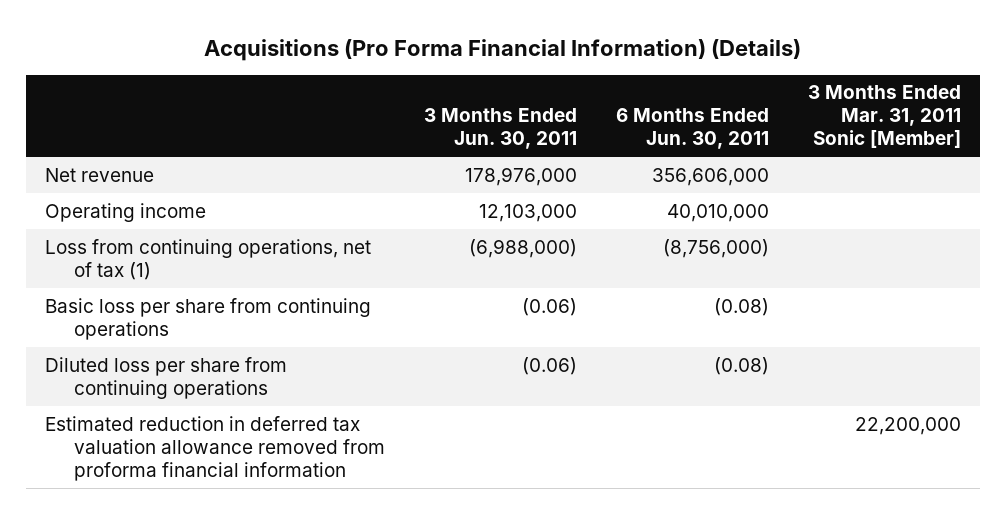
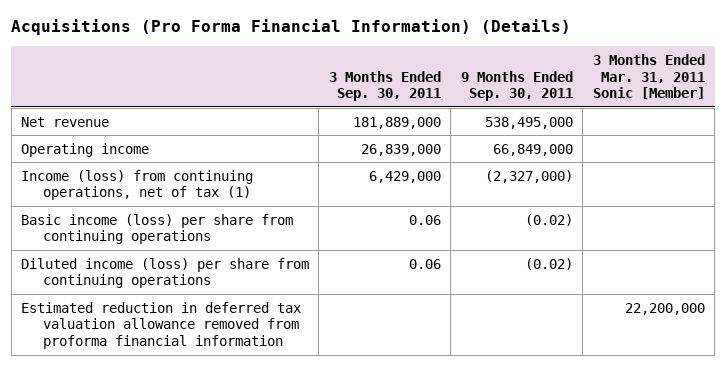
[424,108,578,150] 3 Months Ended Jun. 30, 2011 -> none
[616,108,770,150] 6 Months Ended Jun. 30, 2011 -> none
none -> [328,70,441,102] 3 Months Ended Sep. 30, 2011
none -> [460,70,573,102] 9 Months Ended Sep. 30, 2011
[45,238,372,280] Loss from continuing operations, net of tax (1) -> [21,169,254,201] Income (loss) from continuing operations, net of tax (1)
[45,297,372,340] Basic loss per share from continuing operations -> [21,213,294,245] Basic income (loss) per share from continuing operations
[45,356,288,399] Diluted loss per share from continuing operations -> [21,257,310,289] Diluted income (loss) per share from continuing operations

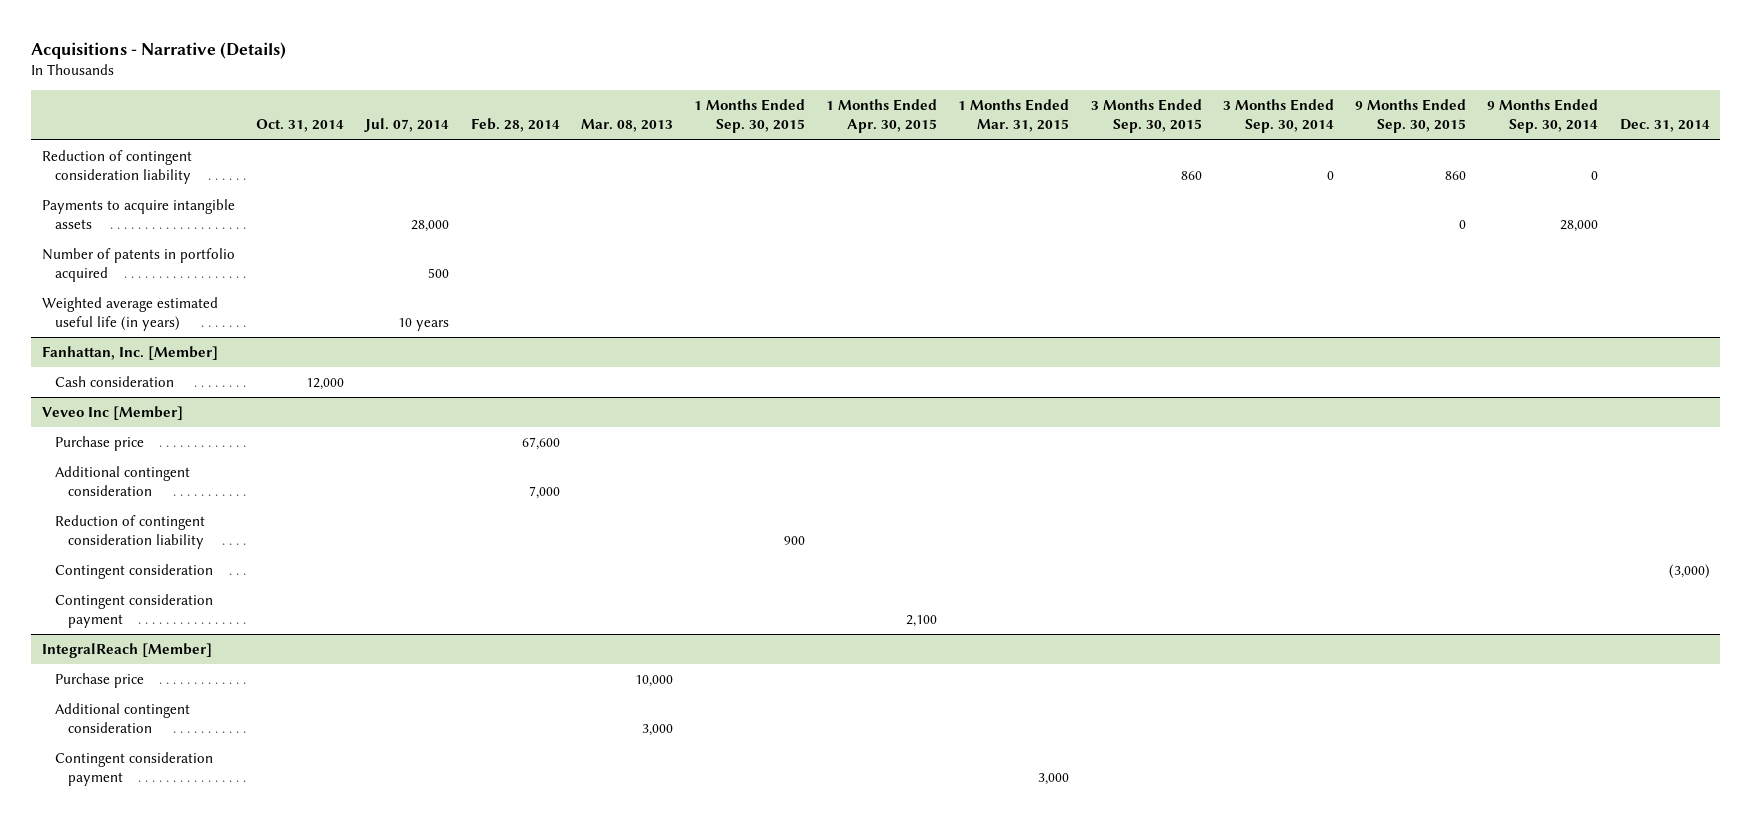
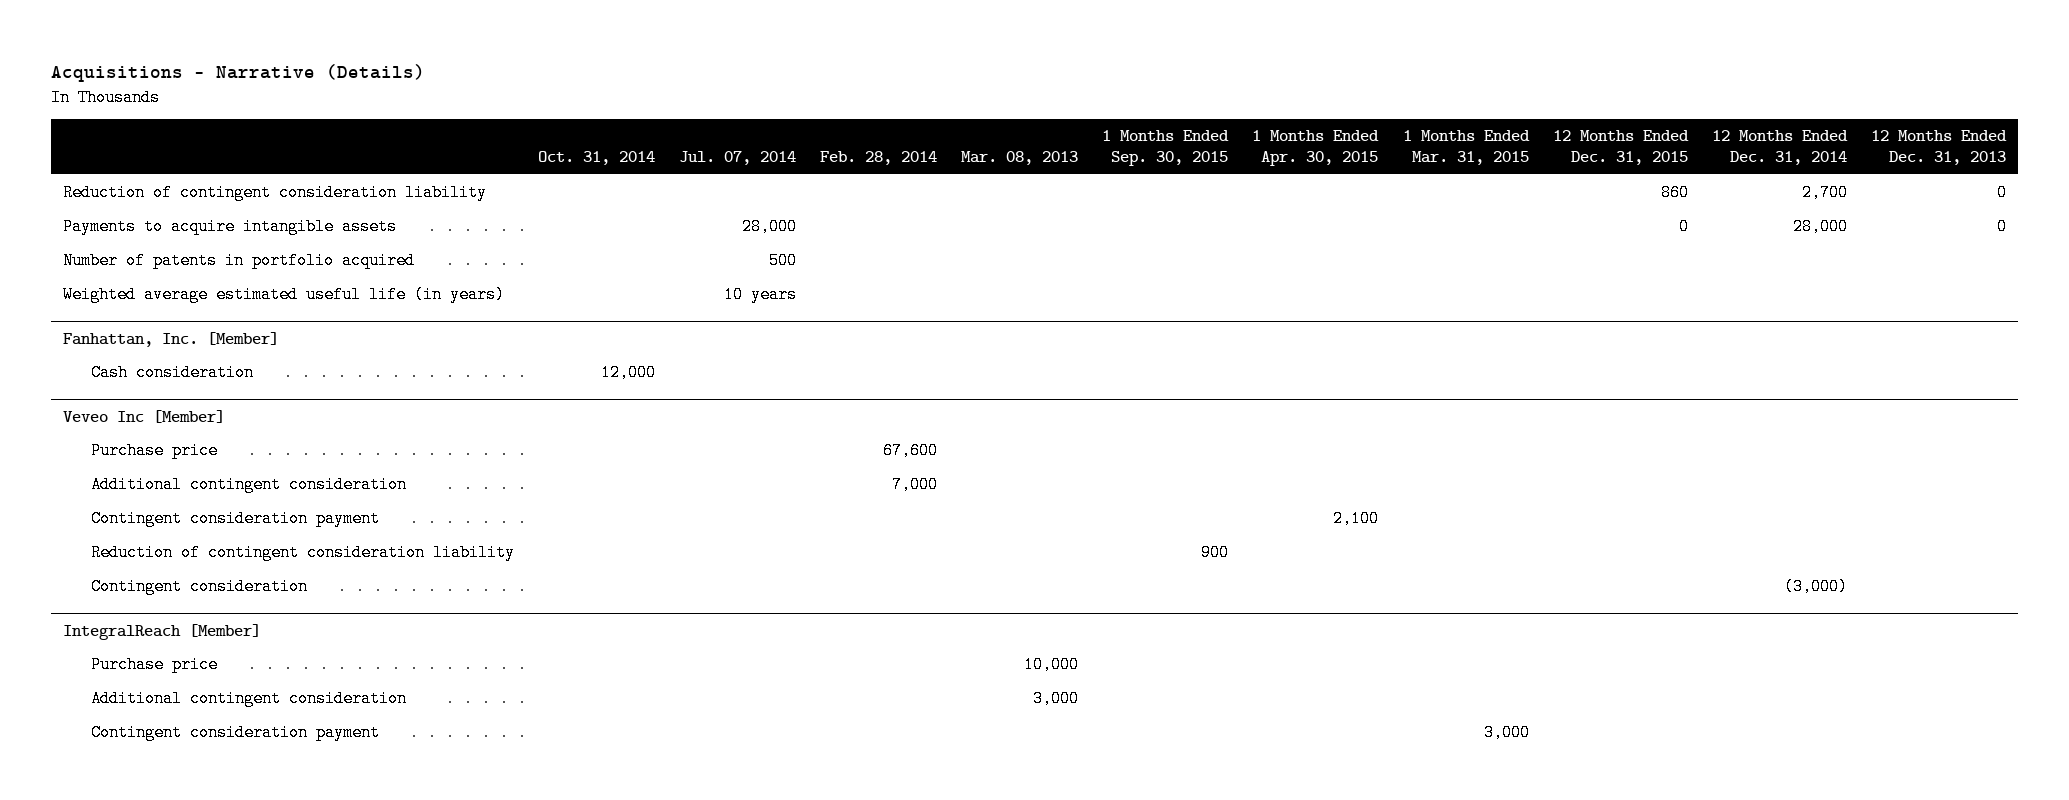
[1090,99,1202,134] 3 Months Ended Sep. 30, 2015 -> none
[1222,99,1334,134] 3 Months Ended Sep. 30, 2014 -> none
[1355,99,1467,134] 9 Months Ended Sep. 30, 2015 -> none
[1487,99,1599,134] 9 Months Ended Sep. 30, 2014 -> none
[1619,119,1710,133] Dec. 31, 2014 -> none
none -> [1552,130,1689,166] 12 Months Ended Dec. 31, 2015
none -> [1711,130,1848,166] 12 Months Ended Dec. 31, 2014
none -> [1870,130,2007,166] 12 Months Ended Dec. 31, 2013
[55,593,214,629] Contingent consideration payment -> [90,510,380,528] Contingent consideration payment

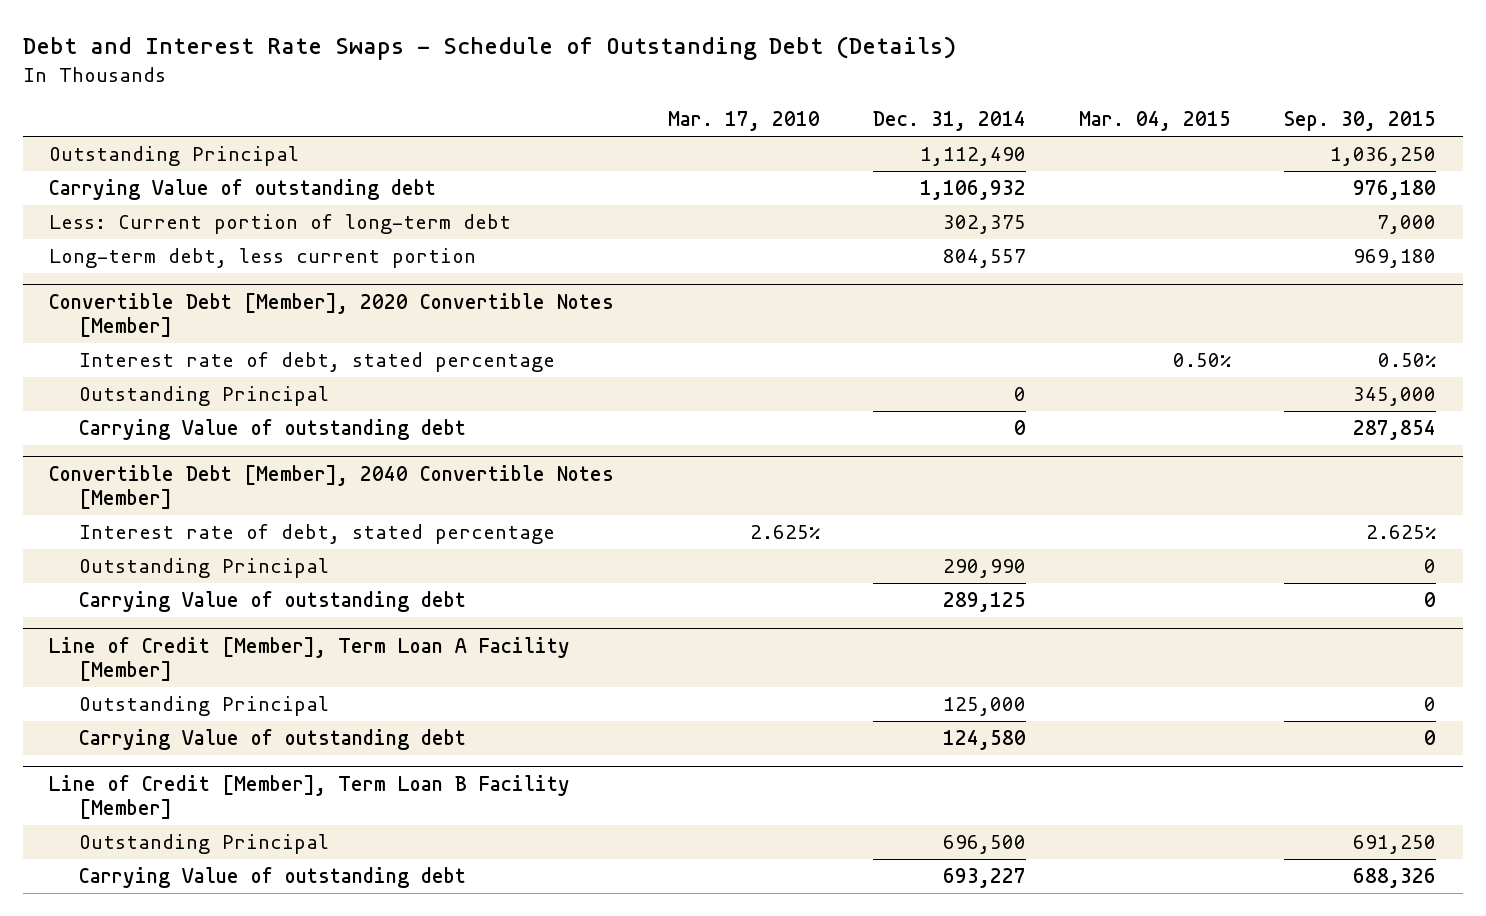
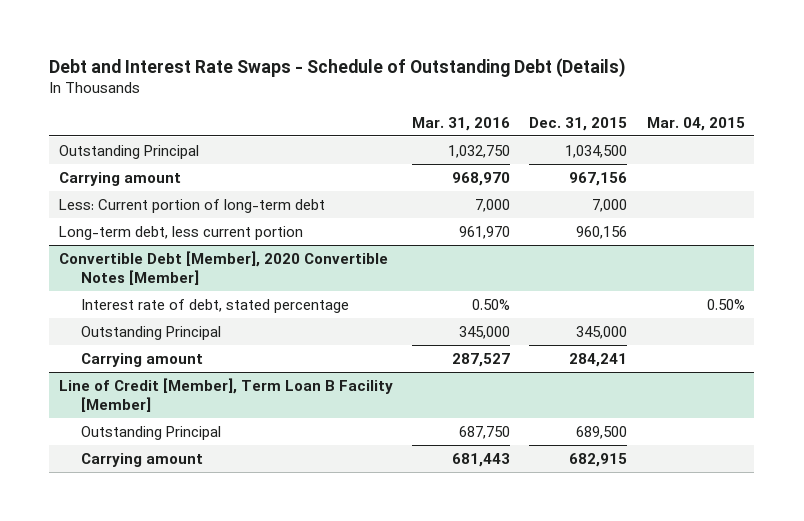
[667,111,820,132] Mar. 17, 2010 -> none
[872,111,1026,132] Dec. 31, 2014 -> none
[1284,111,1437,132] Sep. 30, 2015 -> none
none -> [412,116,511,131] Mar. 31, 2016
none -> [529,116,628,131] Dec. 31, 2015
[49,179,437,201] Carrying Value of outstanding debt -> [59,172,182,187] Carrying amount
[49,464,615,509] Convertible Debt [Member], 2040 Convertible Notes [Member] -> none
[78,524,555,545] Interest rate of debt, stated percentage -> none
[78,558,329,579] Outstanding Principal -> none
[78,591,466,613] Carrying Value of outstanding debt -> none
[49,636,571,681] Line of Credit [Member], Term Loan A Facility [Member] -> none
[78,696,329,717] Outstanding Principal -> none
[78,729,466,751] Carrying Value of outstanding debt -> none
[78,419,466,441] Carrying Value of outstanding debt -> [80,353,203,368] Carrying amount
[78,867,466,889] Carrying Value of outstanding debt -> [80,453,203,468] Carrying amount

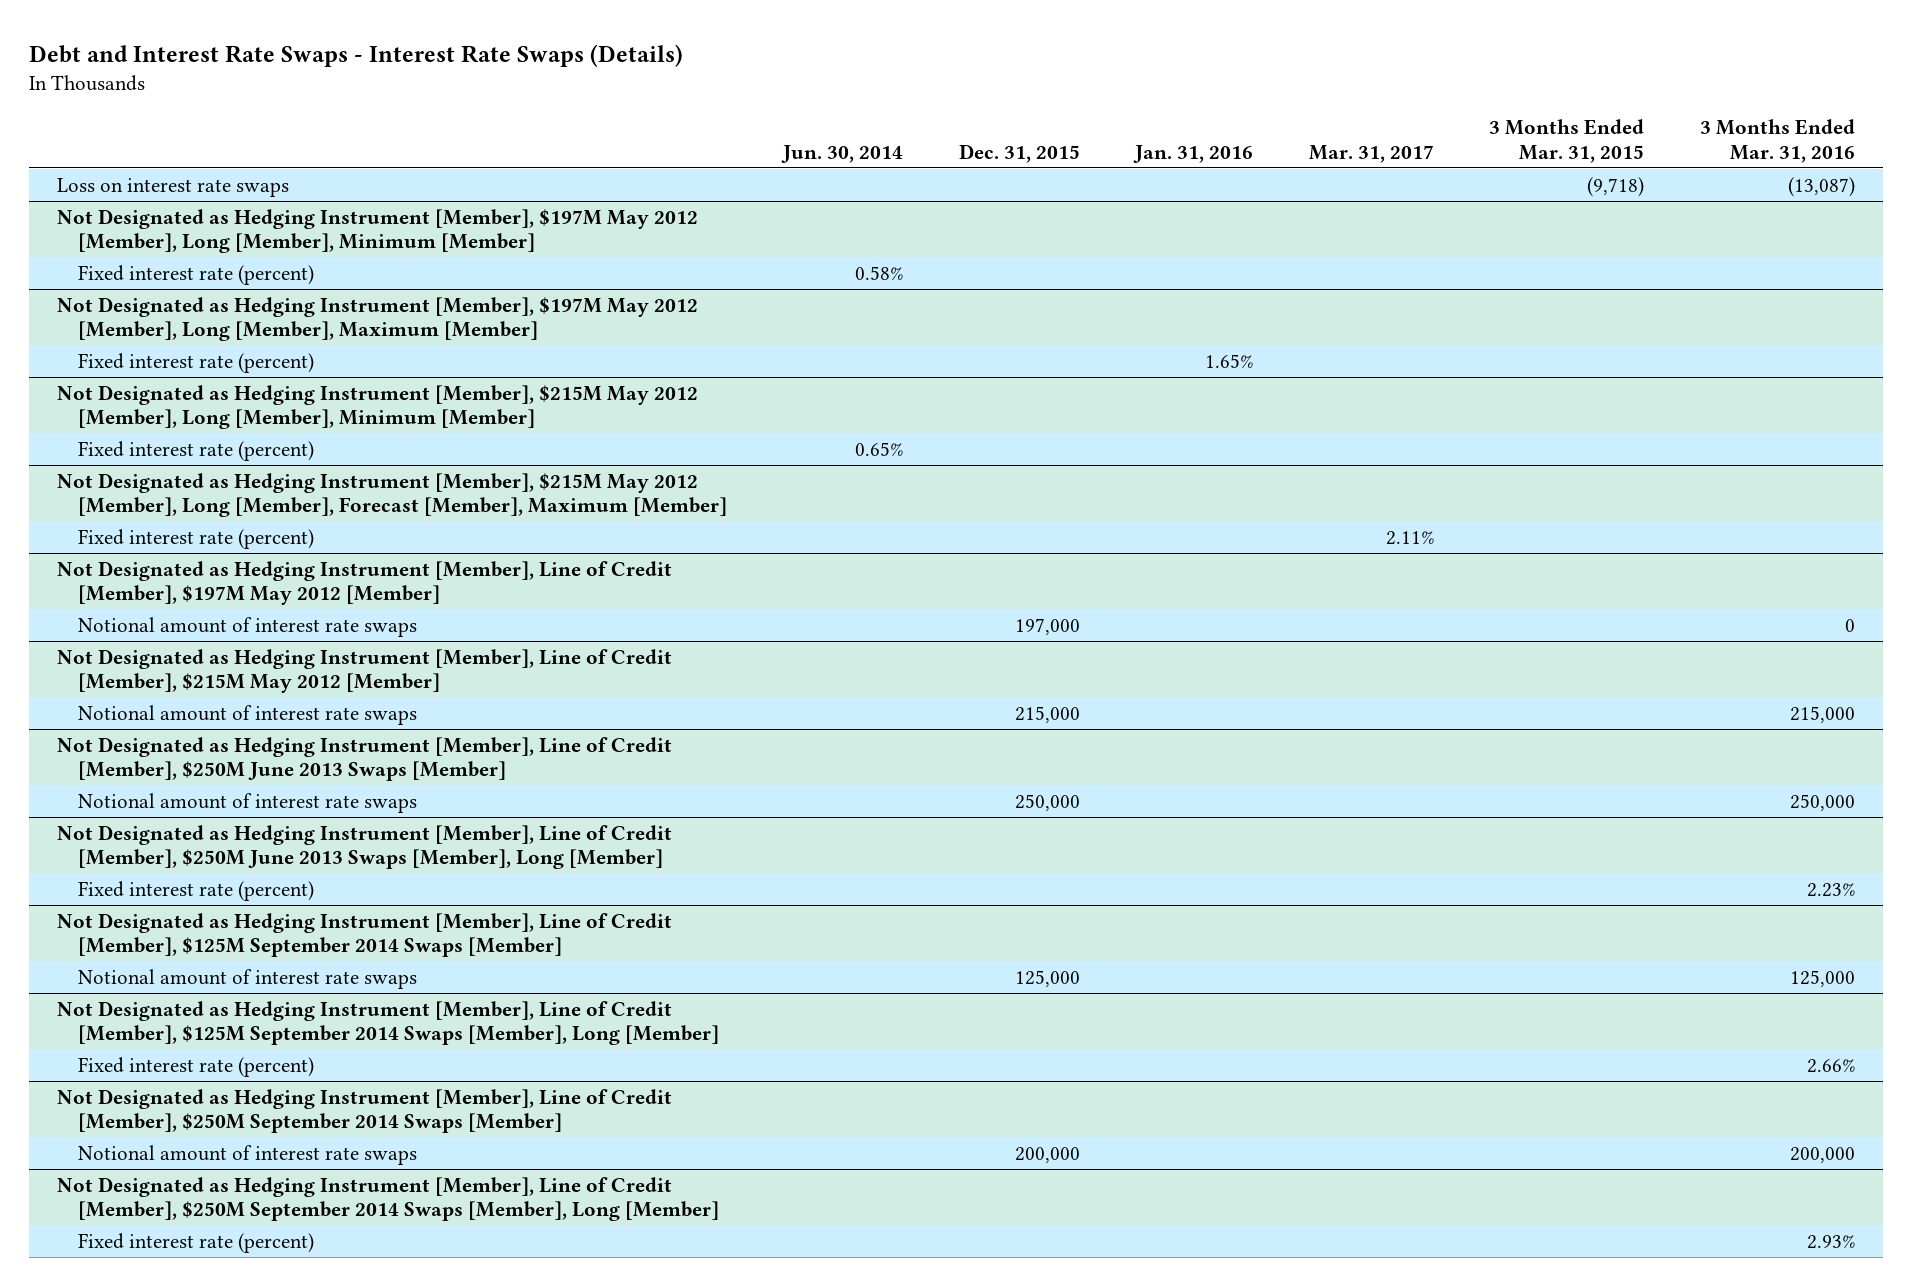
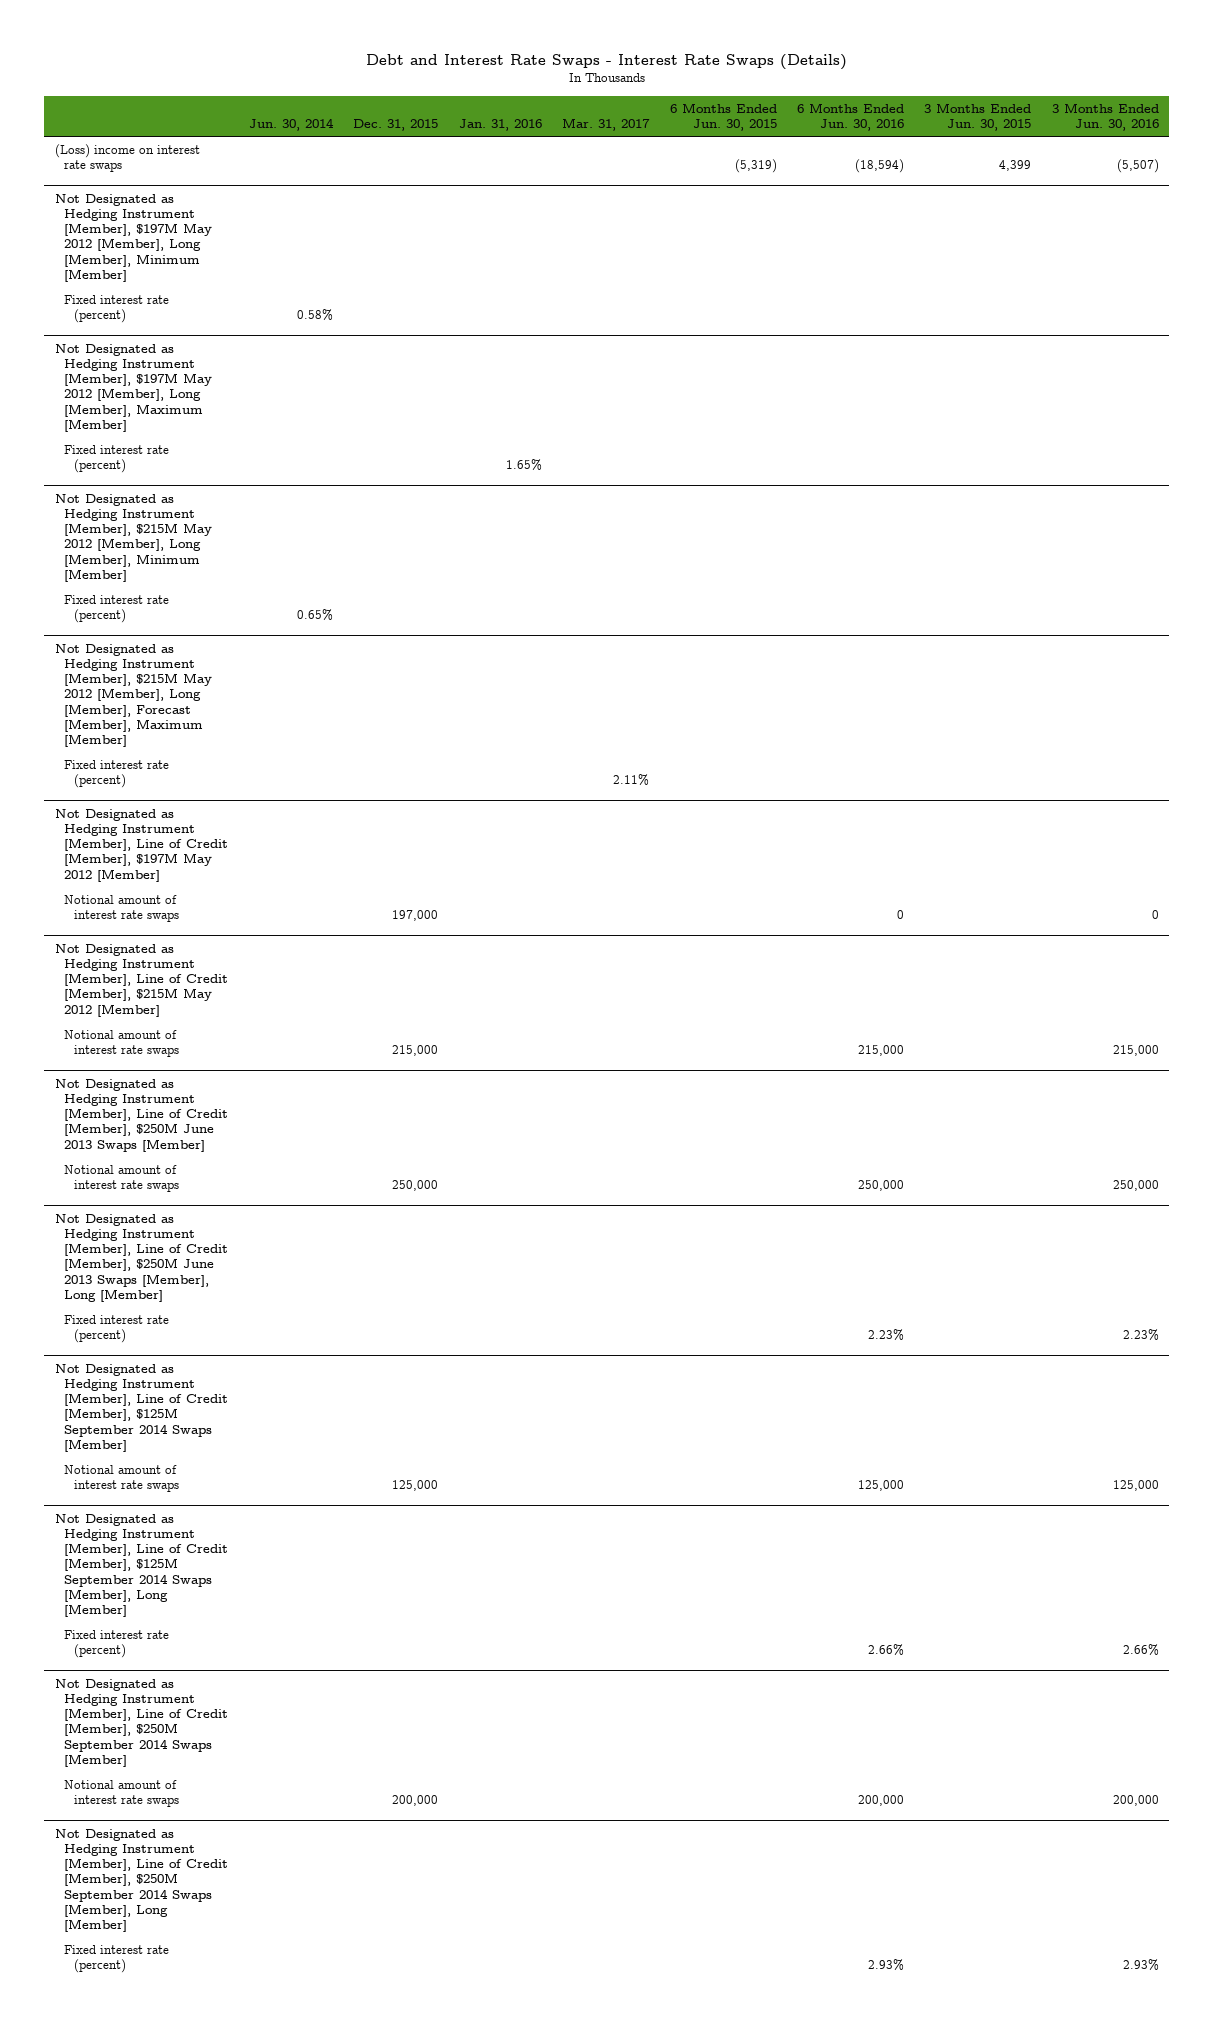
[1489,119,1645,163] 3 Months Ended Mar. 31, 2015 -> none
[1700,119,1856,163] 3 Months Ended Mar. 31, 2016 -> none
none -> [669,102,777,131] 6 Months Ended Jun. 30, 2015
none -> [797,102,905,131] 6 Months Ended Jun. 30, 2016
none -> [924,102,1032,131] 3 Months Ended Jun. 30, 2015
none -> [1051,102,1159,131] 3 Months Ended Jun. 30, 2016
[56,177,289,197] Loss on interest rate swaps -> [54,144,200,173] (Loss) income on interest rate swaps

